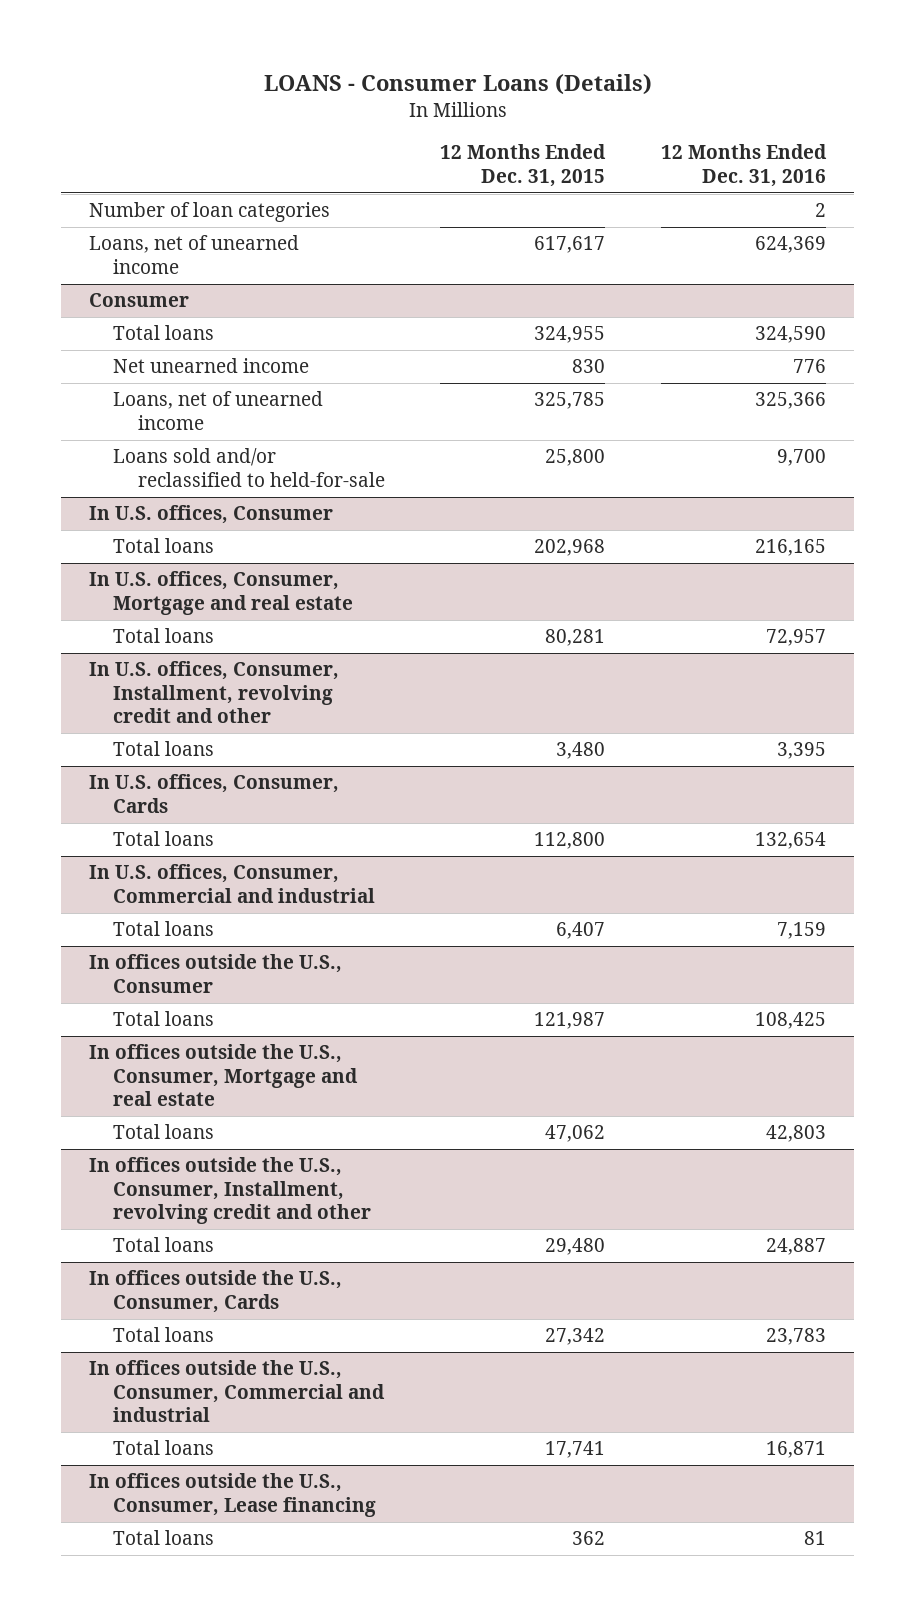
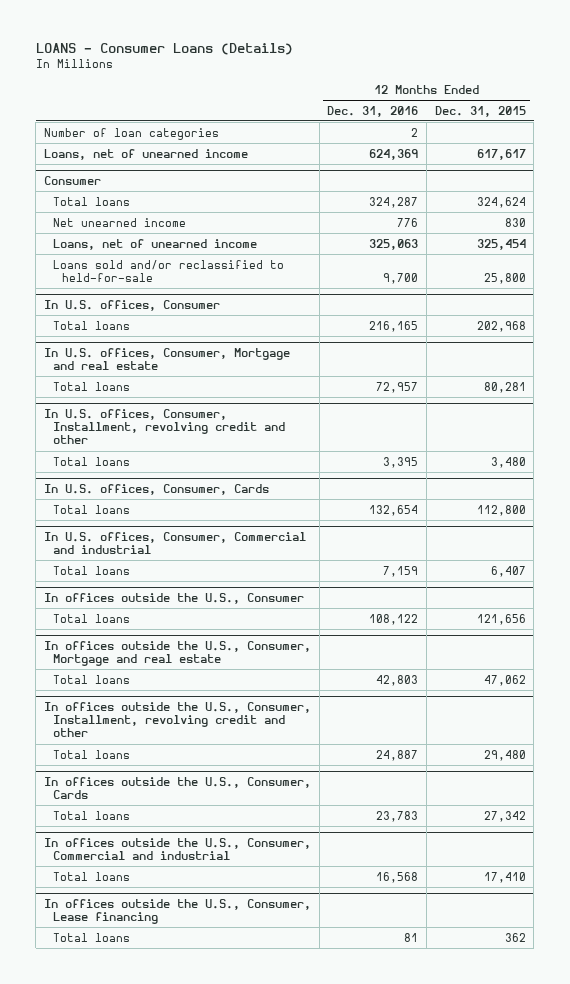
[534,326,606,344] 324,955 -> [476,196,526,208] 324,624
[755,326,827,344] 324,590 -> [369,196,419,208] 324,287
[534,392,606,410] 325,785 -> [476,238,526,250] 325,454
[755,392,827,410] 325,366 -> [369,238,419,250] 325,063
[534,1012,606,1030] 121,987 -> [476,613,526,625] 121,656
[755,1012,827,1030] 108,425 -> [369,613,419,625] 108,122
[545,1441,606,1459] 17,741 -> [483,871,526,883] 17,410
[766,1441,827,1459] 16,871 -> [376,871,419,883] 16,568

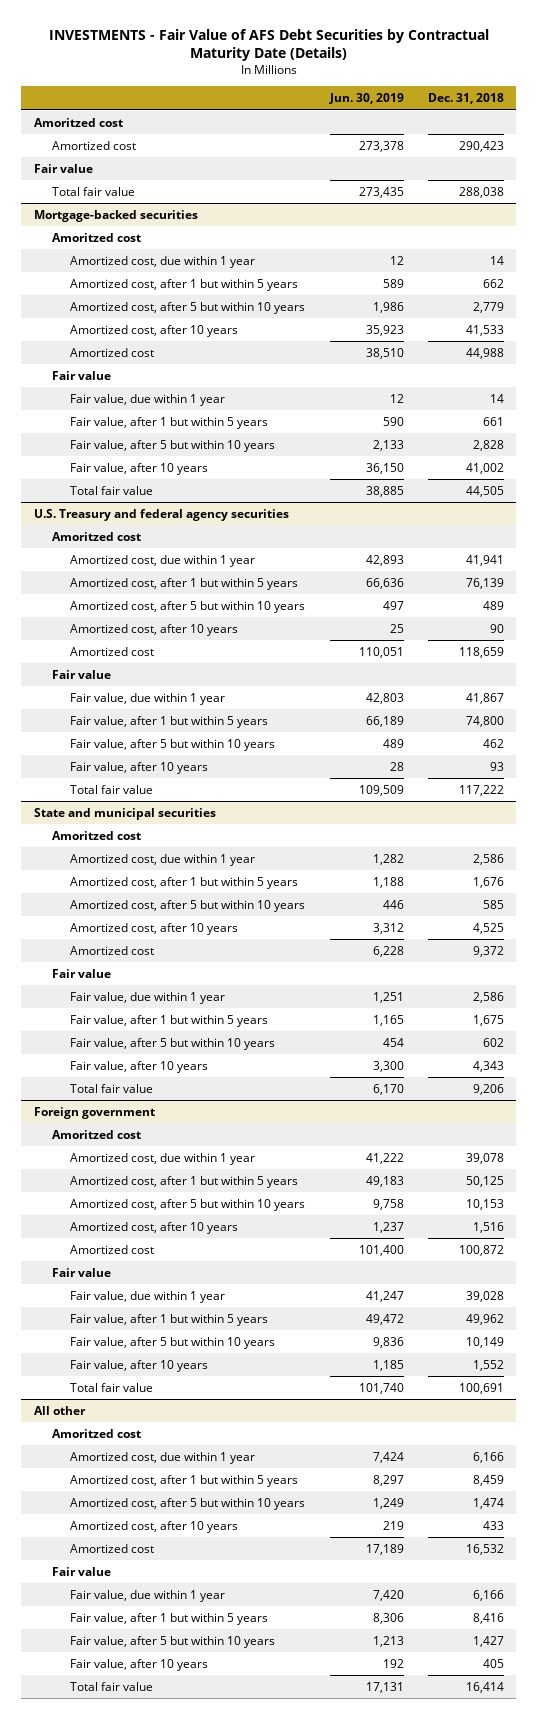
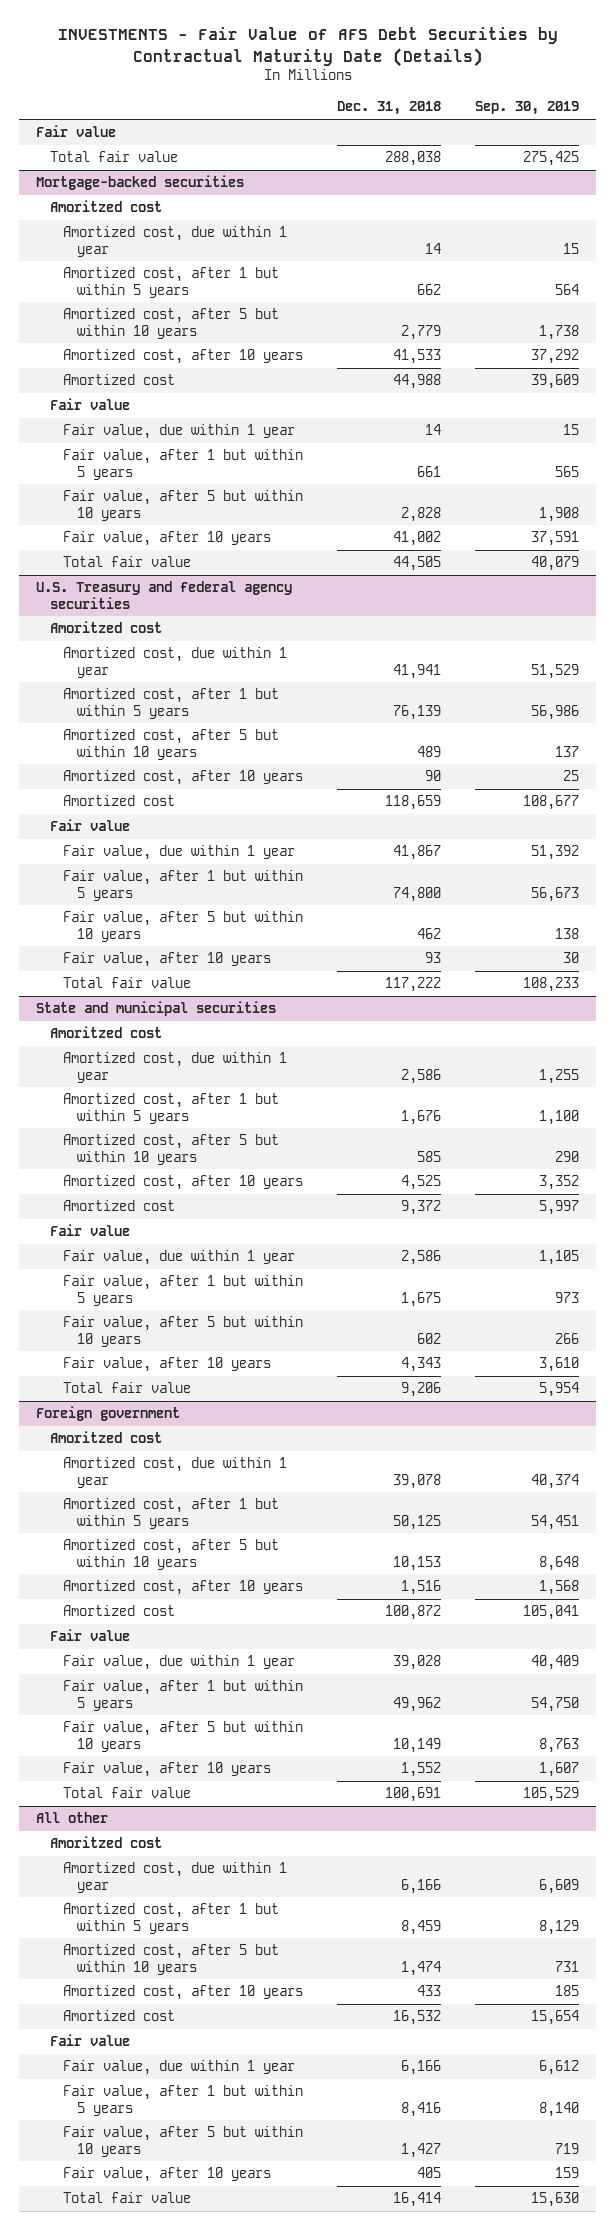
[328,93,404,105] Jun. 30, 2019 -> none
none -> [475,101,580,116] Sep. 30, 2019
[33,117,123,127] Amoritzed cost -> none
[52,140,137,150] Amortized cost -> none

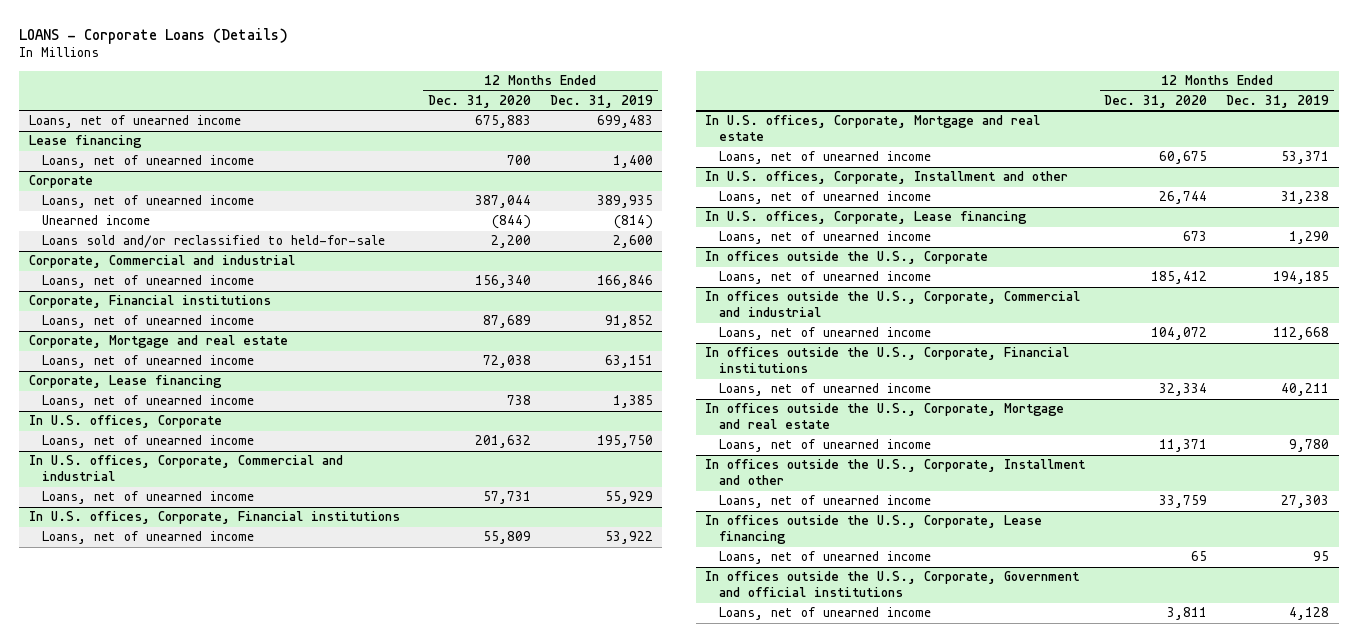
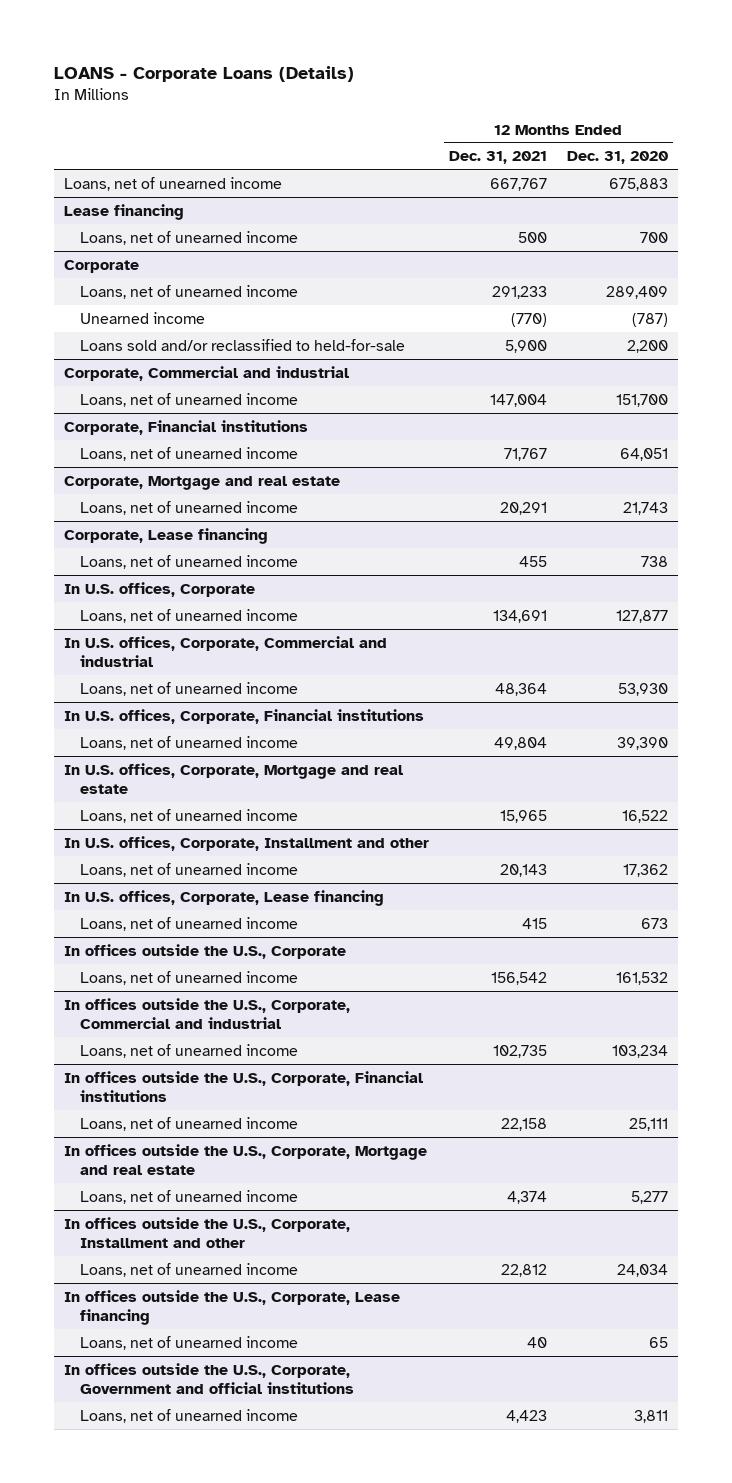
[549,94,653,108] Dec. 31, 2019 -> none
none -> [448,151,547,165] Dec. 31, 2021
[474,195,531,209] 387,044 -> [605,285,668,299] 289,409
[491,215,531,230] (844) -> [631,312,668,327] (787)
[474,275,531,289] 156,340 -> [615,393,668,407] 151,700
[482,315,531,329] 87,689 -> [619,447,668,461] 64,051
[482,355,531,369] 72,038 -> [622,501,668,515] 21,743
[474,435,531,449] 201,632 -> [615,609,668,623] 127,877
[482,491,531,505] 57,731 -> [617,682,668,696] 53,930
[482,531,531,545] 55,809 -> [616,736,668,750] 39,390
[1159,151,1208,165] 60,675 -> [621,809,668,823] 16,522
[1159,191,1208,205] 26,744 -> [622,863,668,877] 17,362
[1151,271,1208,285] 185,412 -> [615,971,668,985] 161,532
[1151,327,1208,341] 104,072 -> [611,1044,668,1058] 103,234
[1159,383,1208,397] 32,334 -> [628,1117,668,1131] 25,111
[1159,439,1208,453] 11,371 -> [630,1190,668,1204] 5,277
[1159,495,1208,509] 33,759 -> [616,1263,668,1277] 24,034

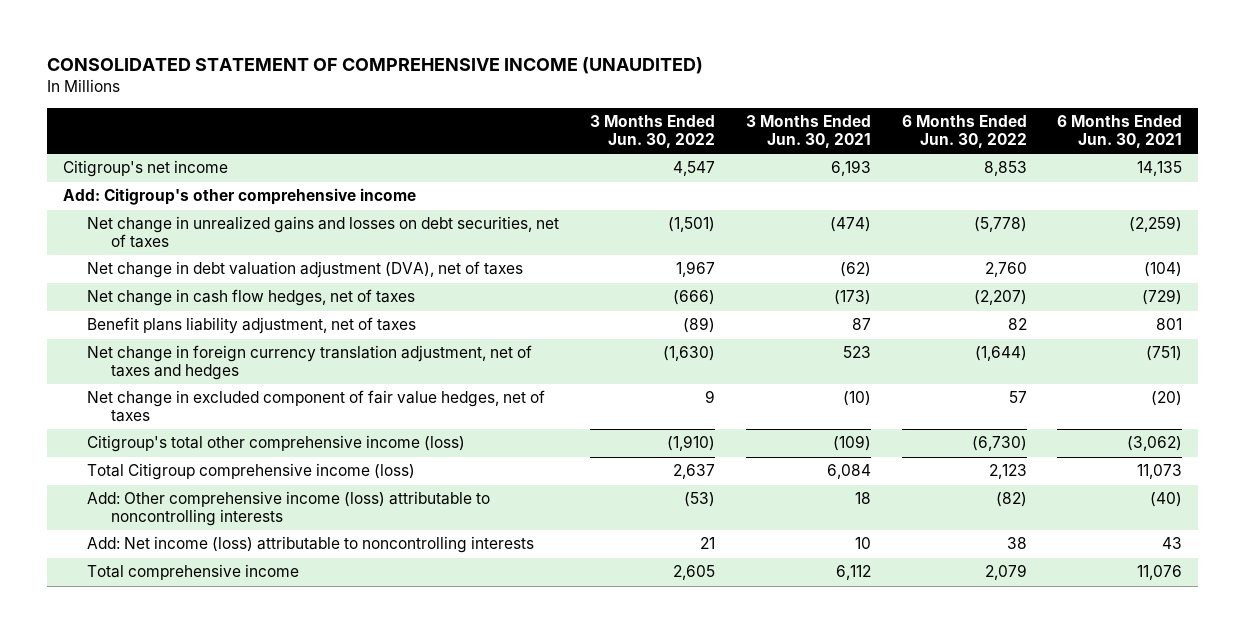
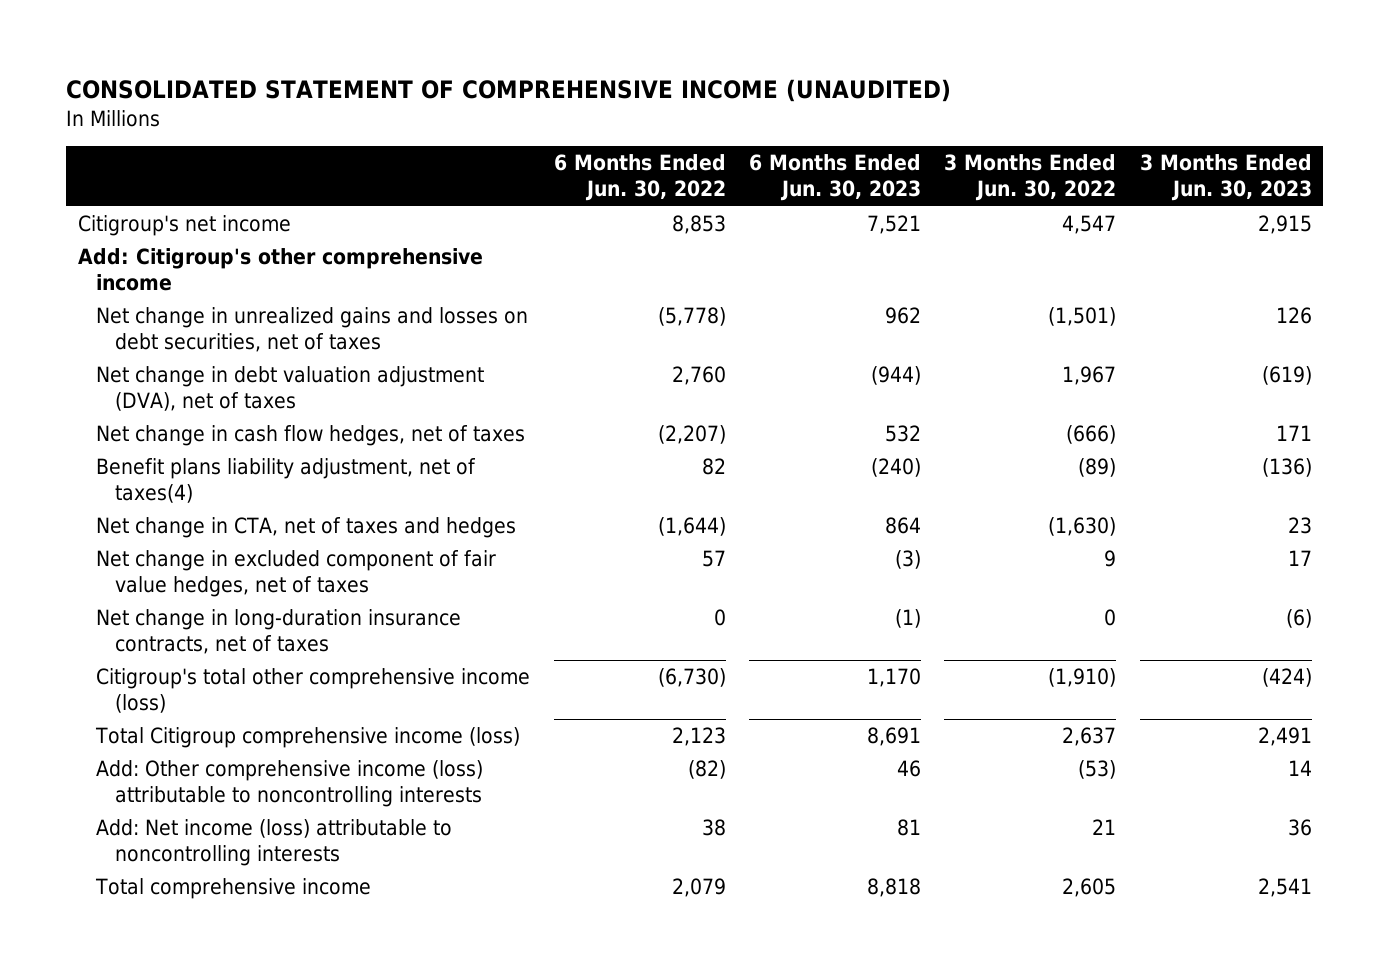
[745,115,871,148] 3 Months Ended Jun. 30, 2021 -> none
[1057,115,1183,148] 6 Months Ended Jun. 30, 2021 -> none
none -> [749,154,922,202] 6 Months Ended Jun. 30, 2023
none -> [1139,154,1312,202] 3 Months Ended Jun. 30, 2023
[86,317,416,335] Benefit plans liability adjustment, net of taxes -> [96,458,477,504] Benefit plans liability adjustment, net of taxes(4)
[86,345,532,381] Net change in foreign currency translation adjustment, net of taxes and hedges -> [96,517,517,539] Net change in CTA, net of taxes and hedges
none -> [96,609,462,655] Net change in long-duration insurance contracts, net of taxes

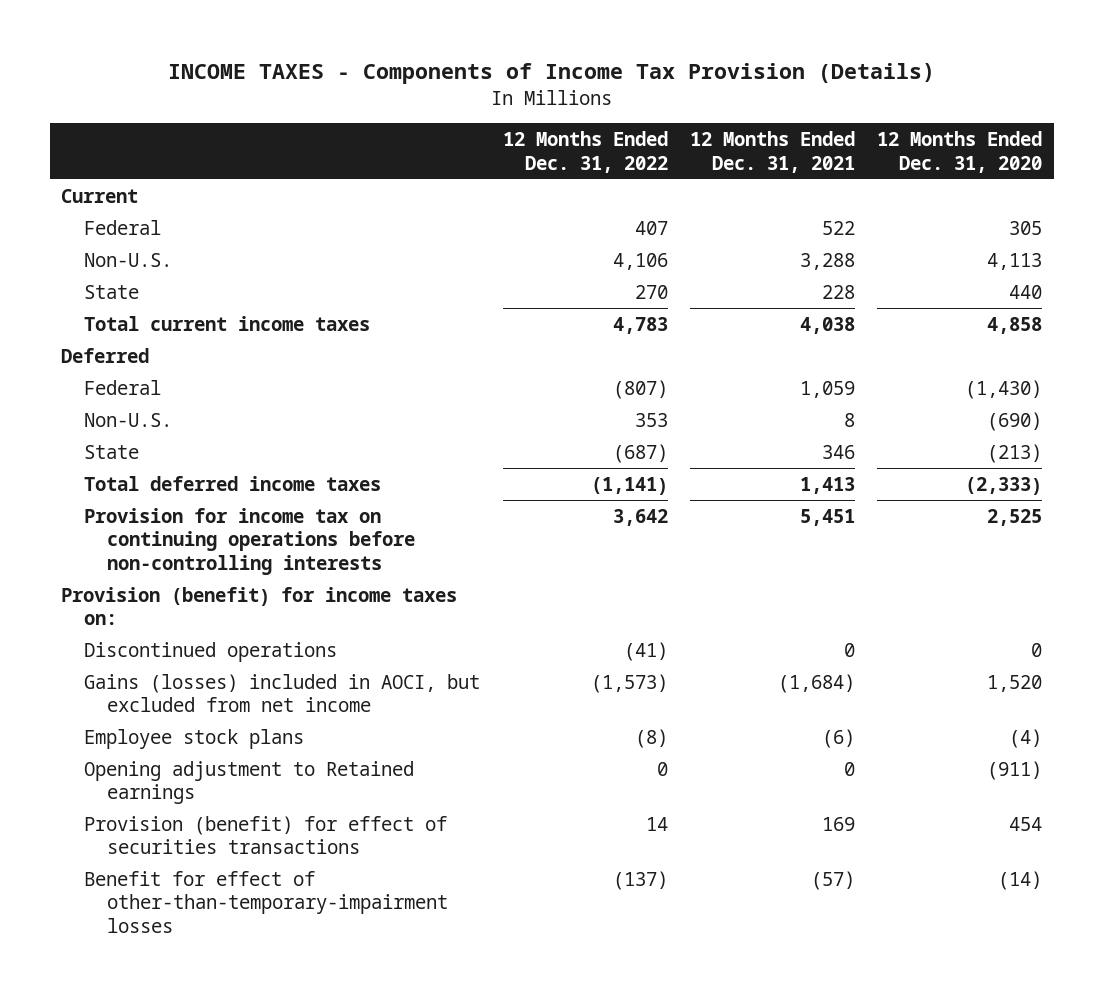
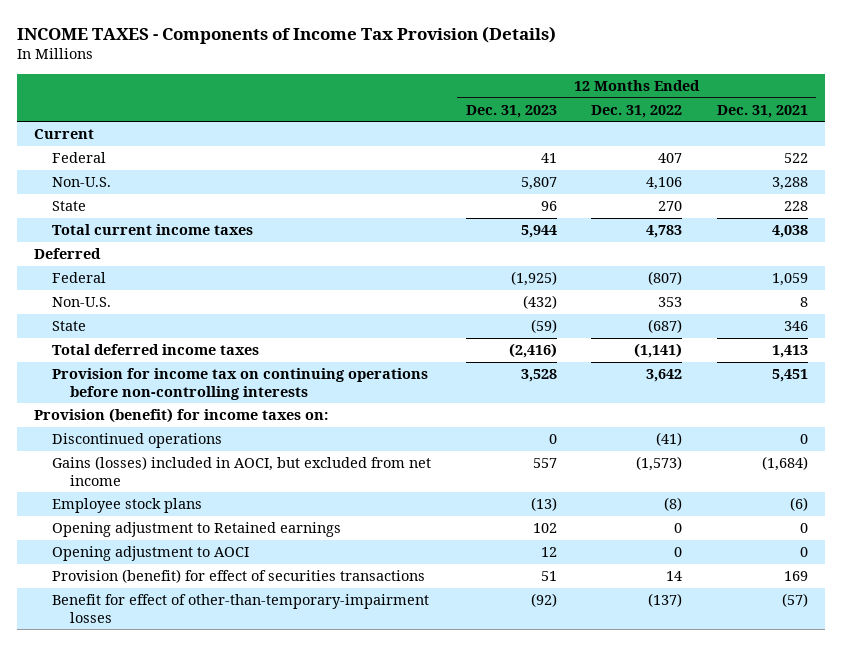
[877,130,1043,173] 12 Months Ended Dec. 31, 2020 -> none
none -> [465,104,557,118] Dec. 31, 2023
none -> [52,546,250,562] Opening adjustment to AOCI

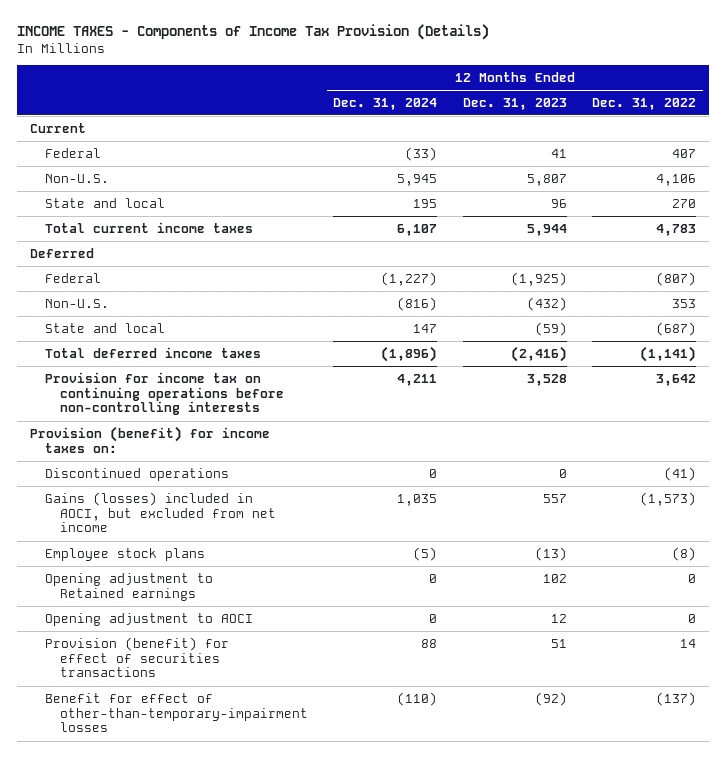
[716,104,808,118] Dec. 31, 2021 -> none
none -> [333,97,438,110] Dec. 31, 2024
[52,201,87,212] State -> [44,197,165,208] State and local
[52,321,87,332] State -> [44,322,165,333] State and local

